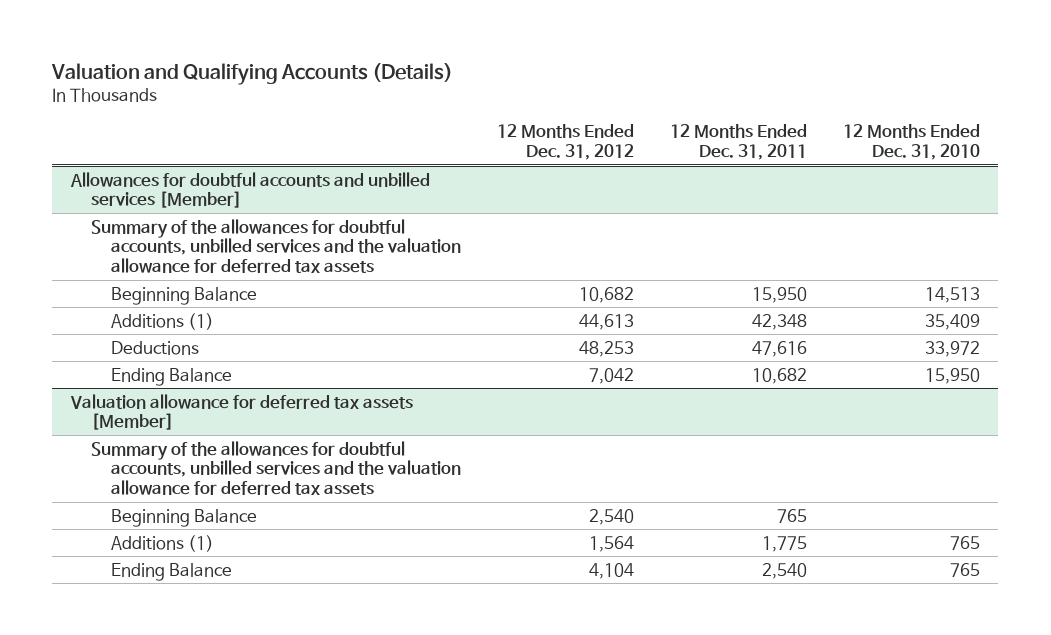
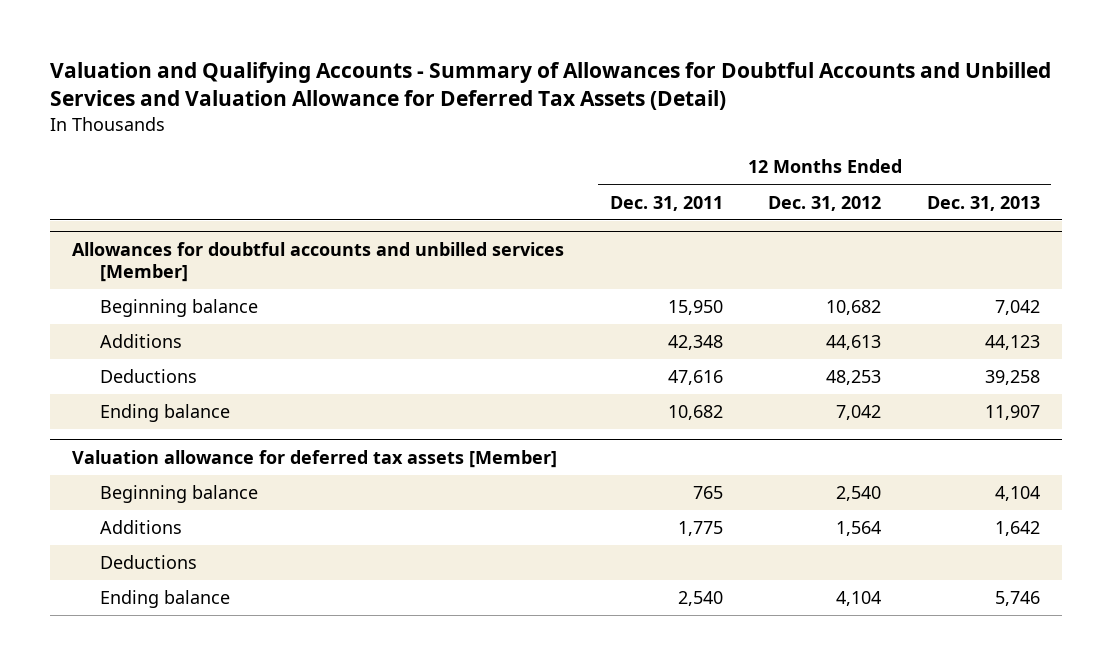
[51,62,454,85] Valuation and Qualifying Accounts (Details) -> [49,61,1051,111] Valuation and Qualifying Accounts - Summary of Allowances for Doubtful Accounts and Unbilled Services and Valuation Allowance for Deferred Tax Assets (Detail)
[843,124,981,161] 12 Months Ended Dec. 31, 2010 -> none
none -> [926,195,1040,211] Dec. 31, 2013
[90,218,461,274] Summary of the allowances for doubtful accounts, unbilled services and the valuation allowance for deferred tax assets -> none
[110,286,257,305] Beginning Balance -> [99,299,258,318] Beginning balance
[110,312,214,330] Additions (1) -> [99,334,182,349] Additions
[110,367,232,386] Ending Balance -> [99,404,230,423] Ending balance
[90,440,461,496] Summary of the allowances for doubtful accounts, unbilled services and the valuation allowance for deferred tax assets -> none
[110,508,257,527] Beginning Balance -> [99,485,258,504] Beginning balance
[110,534,214,552] Additions (1) -> [99,520,182,535] Additions
none -> [99,555,197,570] Deductions
[110,562,232,581] Ending Balance -> [99,590,230,609] Ending balance

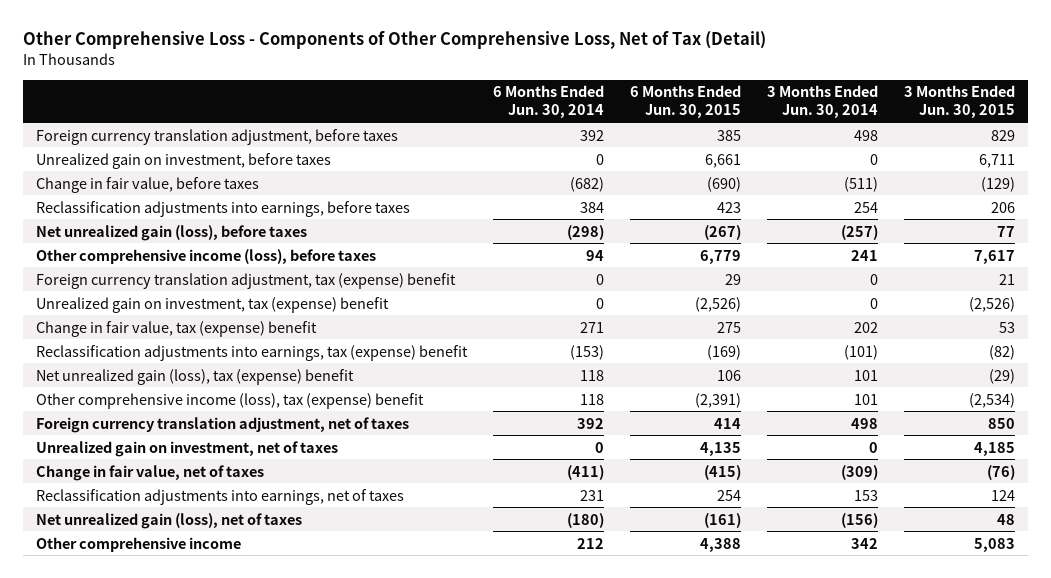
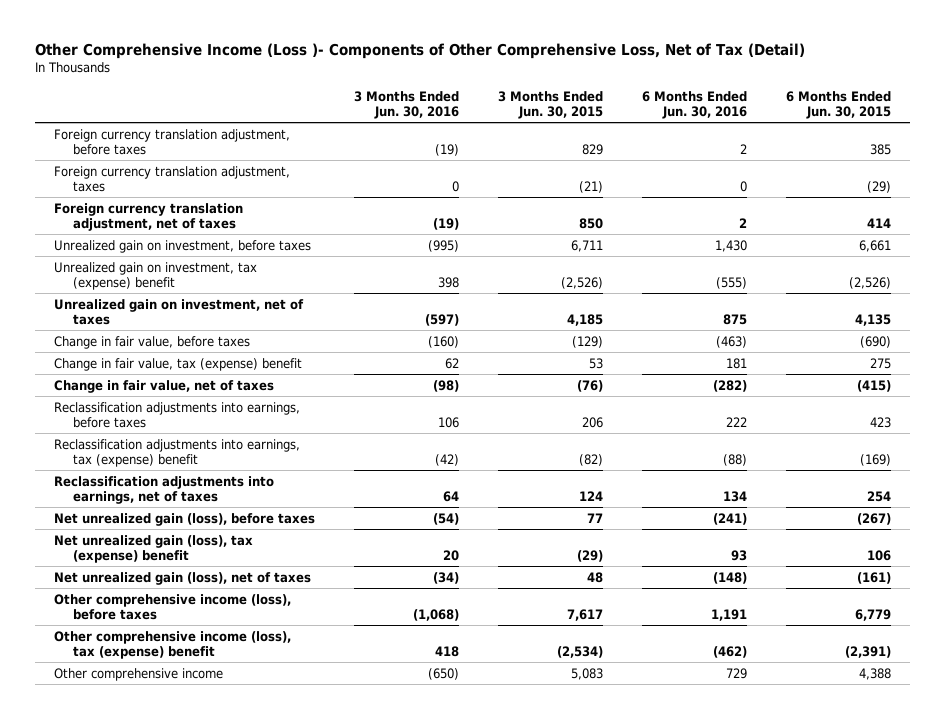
[22,31,766,50] Other Comprehensive Loss - Components of Other Comprehensive Loss, Net of Tax (Detail) -> [34,42,805,59] Other Comprehensive Income (Loss )- Components of Other Comprehensive Loss, Net of Tax (Detail)
[493,85,605,119] 6 Months Ended Jun. 30, 2014 -> none
[767,85,879,119] 3 Months Ended Jun. 30, 2014 -> none
none -> [353,91,459,120] 3 Months Ended Jun. 30, 2016
none -> [641,91,747,120] 6 Months Ended Jun. 30, 2016
none -> [53,165,290,192] Foreign currency translation adjustment, taxes
[35,416,409,433] Foreign currency translation adjustment, net of taxes -> [53,202,243,231] Foreign currency translation adjustment, net of taxes
[35,272,456,289] Foreign currency translation adjustment, tax (expense) benefit -> none
[35,176,259,193] Change in fair value, before taxes -> [53,335,250,349] Change in fair value, before taxes
[35,320,317,337] Change in fair value, tax (expense) benefit -> [53,357,302,371] Change in fair value, tax (expense) benefit
[35,200,410,217] Reclassification adjustments into earnings, before taxes -> [53,401,300,428] Reclassification adjustments into earnings, before taxes
[35,344,468,361] Reclassification adjustments into earnings, tax (expense) benefit -> [53,438,300,467] Reclassification adjustments into earnings, tax (expense) benefit
[35,224,307,241] Net unrealized gain (loss), before taxes -> [53,512,315,526] Net unrealized gain (loss), before taxes
[35,368,354,385] Net unrealized gain (loss), tax (expense) benefit -> [53,534,253,563] Net unrealized gain (loss), tax (expense) benefit
[35,248,376,264] Other comprehensive income (loss), before taxes -> [53,593,291,620] Other comprehensive income (loss), before taxes
[35,392,424,409] Other comprehensive income (loss), tax (expense) benefit -> [53,630,291,659] Other comprehensive income (loss), tax (expense) benefit

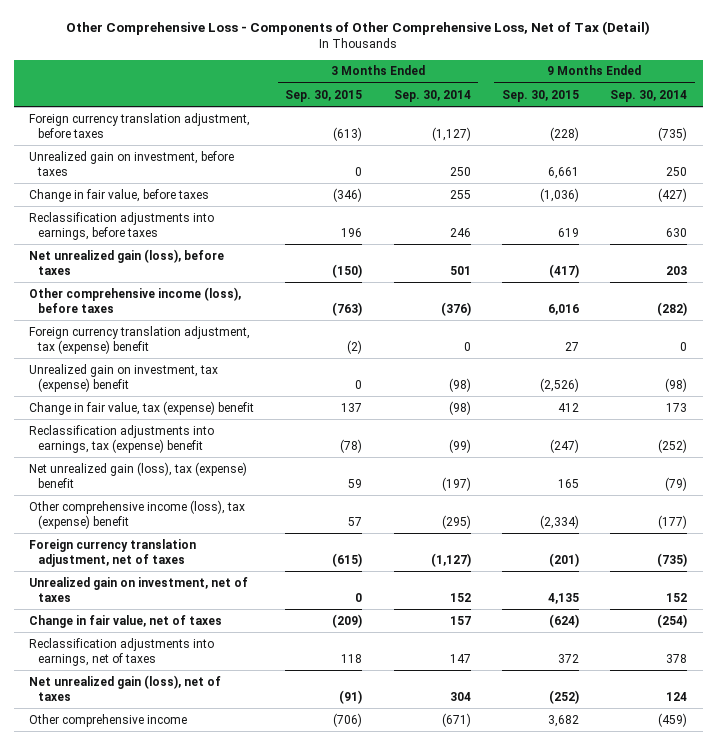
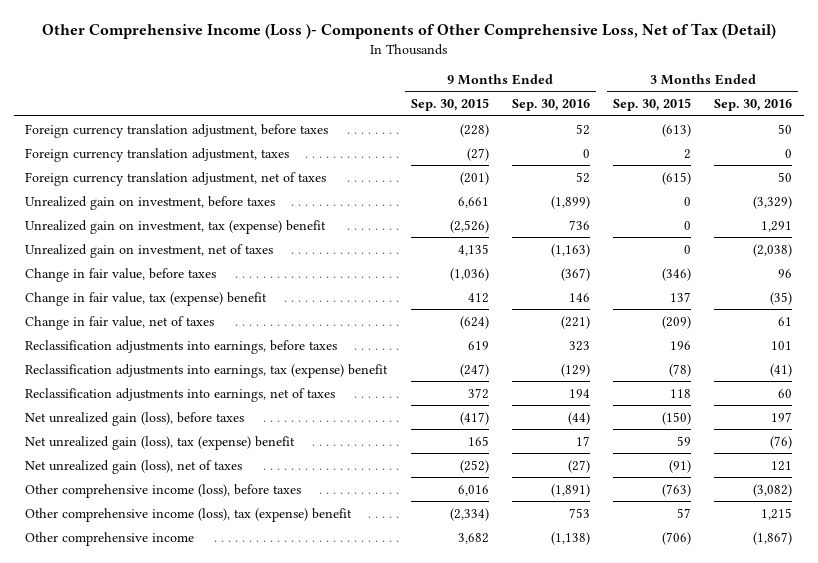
[66,20,651,35] Other Comprehensive Loss - Components of Other Comprehensive Loss, Net of Tax (Detail) -> [41,23,776,40] Other Comprehensive Income (Loss )- Components of Other Comprehensive Loss, Net of Tax (Detail)
[393,89,471,102] Sep. 30, 2014 -> none
[610,89,688,102] Sep. 30, 2014 -> none
none -> [511,99,590,112] Sep. 30, 2016
none -> [714,99,793,112] Sep. 30, 2016
none -> [25,147,290,162] Foreign currency translation adjustment, taxes
[29,538,197,567] Foreign currency translation adjustment, net of taxes -> [25,171,327,186] Foreign currency translation adjustment, net of taxes
[29,325,251,354] Foreign currency translation adjustment, tax (expense) benefit -> none
[29,188,210,202] Change in fair value, before taxes -> [25,267,217,282] Change in fair value, before taxes
[29,400,255,415] Change in fair value, tax (expense) benefit -> [25,291,268,306] Change in fair value, tax (expense) benefit
[29,211,215,240] Reclassification adjustments into earnings, before taxes -> [25,339,338,354] Reclassification adjustments into earnings, before taxes
[29,424,215,453] Reclassification adjustments into earnings, tax (expense) benefit -> [25,363,389,378] Reclassification adjustments into earnings, tax (expense) benefit
[29,248,225,275] Net unrealized gain (loss), before taxes -> [25,411,245,426] Net unrealized gain (loss), before taxes
[29,461,248,488] Net unrealized gain (loss), tax (expense) benefit -> [25,435,296,450] Net unrealized gain (loss), tax (expense) benefit
[29,286,242,313] Other comprehensive income (loss), before taxes -> [25,483,302,498] Other comprehensive income (loss), before taxes
[29,499,246,529] Other comprehensive income (loss), tax (expense) benefit -> [25,507,353,522] Other comprehensive income (loss), tax (expense) benefit

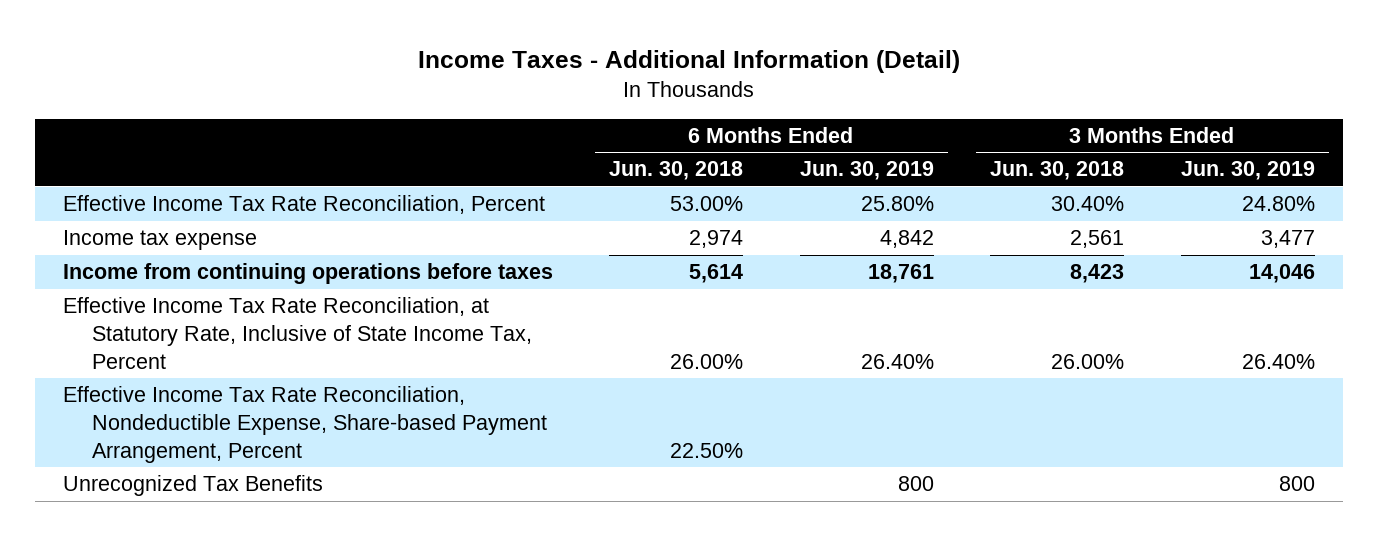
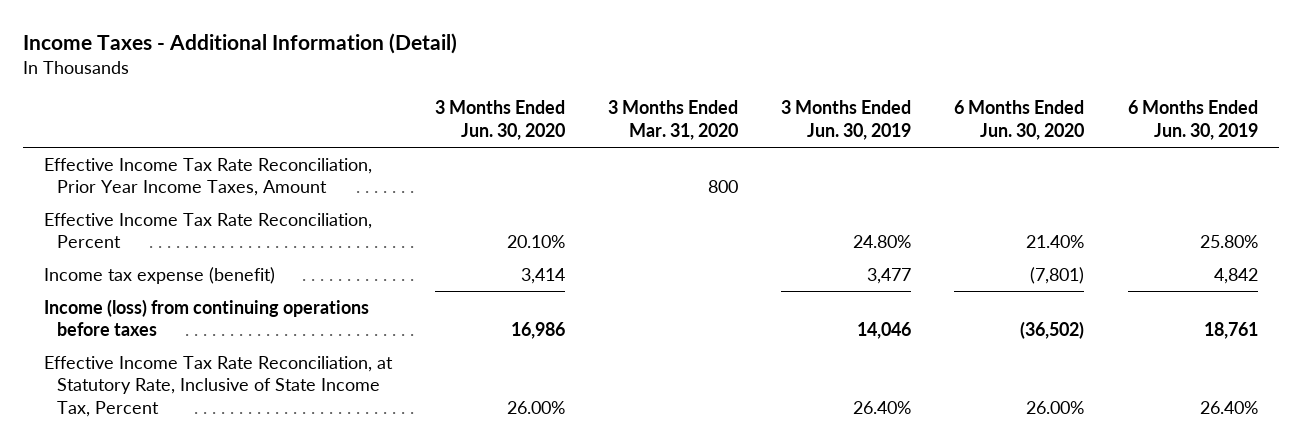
[609,161,744,181] Jun. 30, 2018 -> none
[990,161,1125,181] Jun. 30, 2018 -> none
none -> [435,100,566,140] 3 Months Ended Jun. 30, 2020
none -> [608,100,739,140] 3 Months Ended Mar. 31, 2020
none -> [954,100,1085,140] 6 Months Ended Jun. 30, 2020
none -> [44,157,373,197] Effective Income Tax Rate Reconciliation, Prior Year Income Taxes, Amount
[62,230,257,251] Income tax expense -> [44,266,276,284] Income tax expense (benefit)
[62,263,553,285] Income from continuing operations before taxes -> [44,298,370,337] Income (loss) from continuing operations before taxes
[62,386,547,463] Effective Income Tax Rate Reconciliation, Nondeductible Expense, Share-based Payment Arrangement, Percent -> none
[62,475,323,497] Unrecognized Tax Benefits -> none

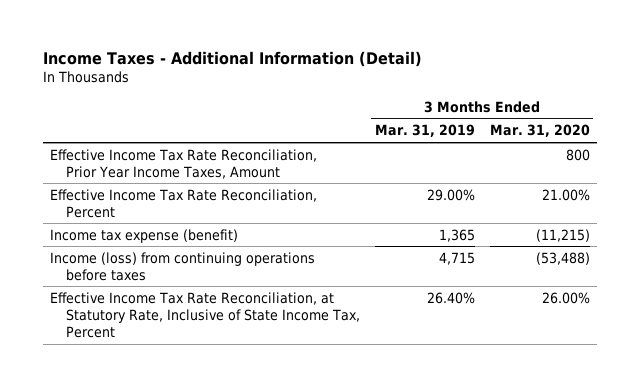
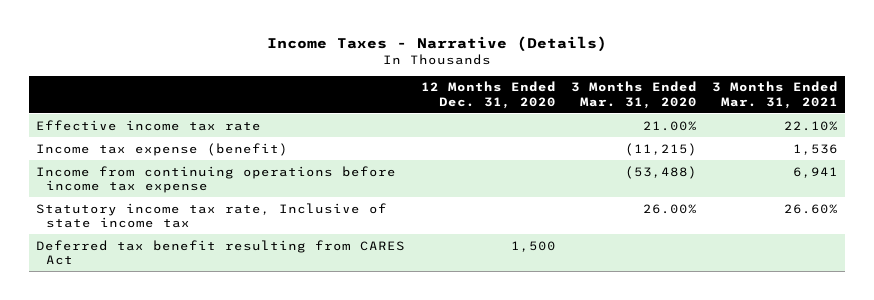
[42,50,422,67] Income Taxes - Additional Information (Detail) -> [267,35,608,52] Income Taxes - Narrative (Details)
[375,124,476,138] Mar. 31, 2019 -> none
none -> [420,81,556,109] 12 Months Ended Dec. 31, 2020
none -> [711,81,838,109] 3 Months Ended Mar. 31, 2021
[49,148,317,179] Effective Income Tax Rate Reconciliation, Prior Year Income Taxes, Amount -> none
[49,188,317,218] Effective Income Tax Rate Reconciliation, Percent -> [36,119,262,131] Effective income tax rate
[49,251,315,281] Income (loss) from continuing operations before taxes -> [36,165,397,193] Income from continuing operations before income tax expense
[49,291,361,338] Effective Income Tax Rate Reconciliation, at Statutory Rate, Inclusive of State Income Tax, Percent -> [36,202,388,228] Statutory income tax rate, Inclusive of state income tax
none -> [36,239,406,265] Deferred tax benefit resulting from CARES Act

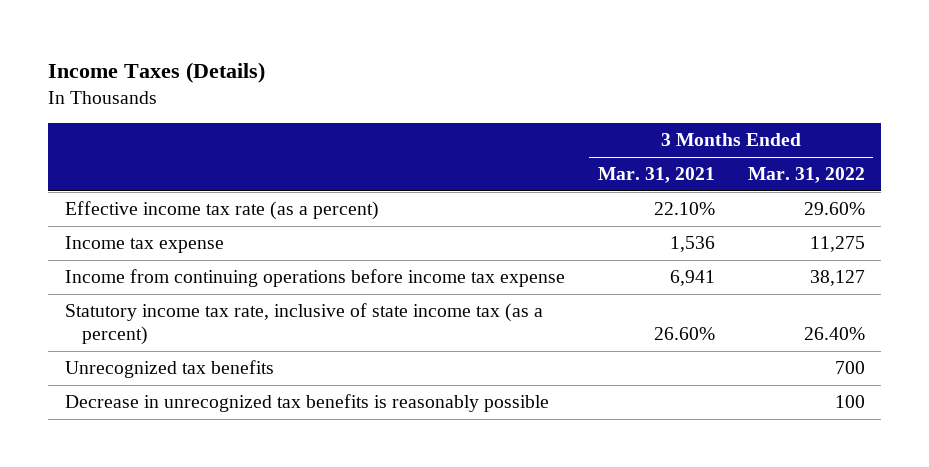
[267,35,608,52] Income Taxes - Narrative (Details) -> [48,61,266,83] Income Taxes (Details)
[420,81,556,109] 12 Months Ended Dec. 31, 2020 -> none
[570,81,697,109] 3 Months Ended Mar. 31, 2020 -> none
none -> [747,167,865,184] Mar. 31, 2022
[36,119,262,131] Effective income tax rate -> [64,201,379,221] Effective income tax rate (as a percent)
[36,142,289,156] Income tax expense (benefit) -> [64,236,224,254] Income tax expense
[36,239,406,265] Deferred tax benefit resulting from CARES Act -> none
[36,202,388,228] Statutory income tax rate, Inclusive of state income tax -> [64,303,543,345] Statutory income tax rate, inclusive of state income tax (as a percent)
none -> [64,360,274,379] Unrecognized tax benefits
none -> [64,394,549,413] Decrease in unrecognized tax benefits is reasonably possible

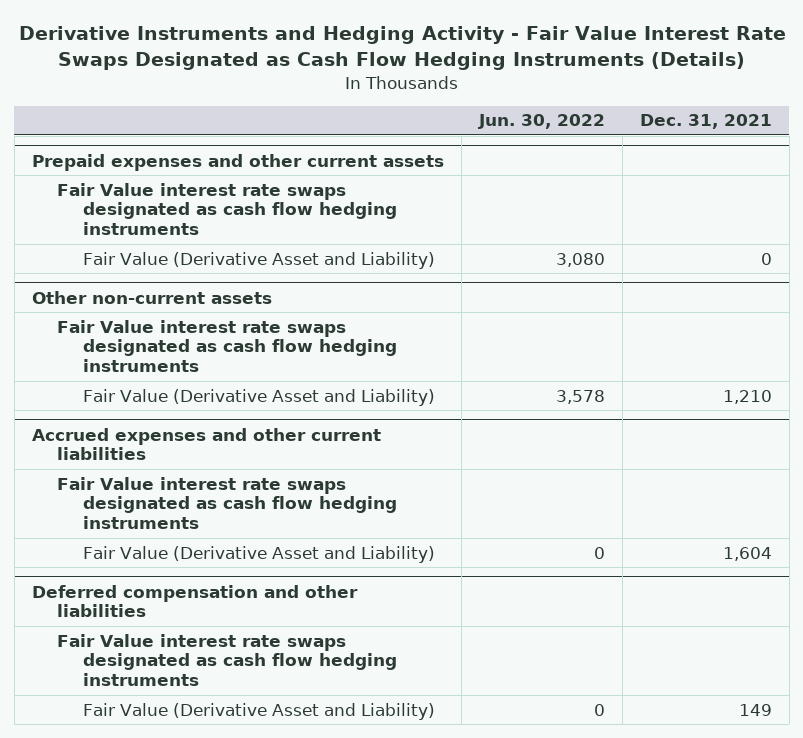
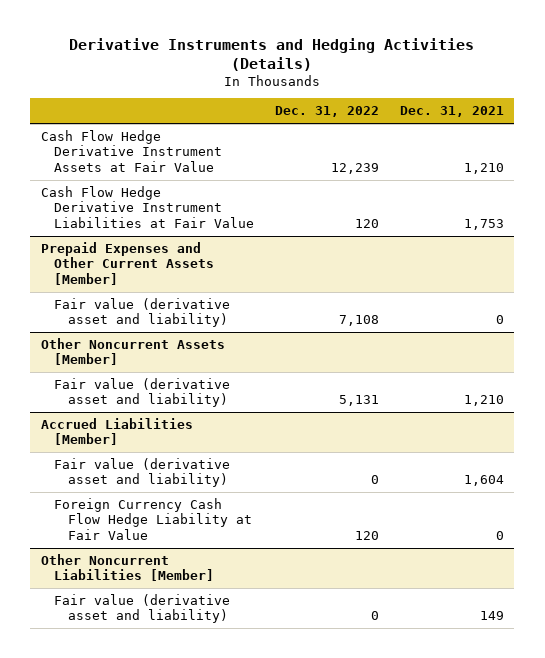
[18,26,786,71] Derivative Instruments and Hedging Activity - Fair Value Interest Rate Swaps Designated as Cash Flow Hedging Instruments (Details) -> [69,37,475,72] Derivative Instruments and Hedging Activities (Details)
[477,114,605,130] Jun. 30, 2022 -> none
none -> [275,106,380,118] Dec. 31, 2022
[57,182,397,236] Fair Value interest rate swaps designated as cash flow hedging instruments -> none
[57,319,397,373] Fair Value interest rate swaps designated as cash flow hedging instruments -> none
[57,476,397,530] Fair Value interest rate swaps designated as cash flow hedging instruments -> none
[57,633,397,687] Fair Value interest rate swaps designated as cash flow hedging instruments -> none
none -> [40,130,223,172] Cash Flow Hedge Derivative Instrument Assets at Fair Value
none -> [40,186,255,228] Cash Flow Hedge Derivative Instrument Liabilities at Fair Value
[31,153,444,171] Prepaid expenses and other current assets -> [40,242,215,285] Prepaid Expenses and Other Current Assets [Member]
[82,251,435,269] Fair Value (Derivative Asset and Liability) -> [54,298,231,328] Fair value (derivative asset and liability)
[31,290,272,304] Other non-current assets -> [40,338,225,366] Other Noncurrent Assets [Member]
[82,388,435,406] Fair Value (Derivative Asset and Liability) -> [54,378,231,408] Fair value (derivative asset and liability)
[31,427,381,461] Accrued expenses and other current liabilities -> [40,418,193,446] Accrued Liabilities [Member]
[82,545,435,563] Fair Value (Derivative Asset and Liability) -> [54,458,231,488] Fair value (derivative asset and liability)
none -> [54,498,253,540] Foreign Currency Cash Flow Hedge Liability at Fair Value
[31,584,358,618] Deferred compensation and other liabilities -> [40,554,215,582] Other Noncurrent Liabilities [Member]
[82,702,435,720] Fair Value (Derivative Asset and Liability) -> [54,594,231,624] Fair value (derivative asset and liability)

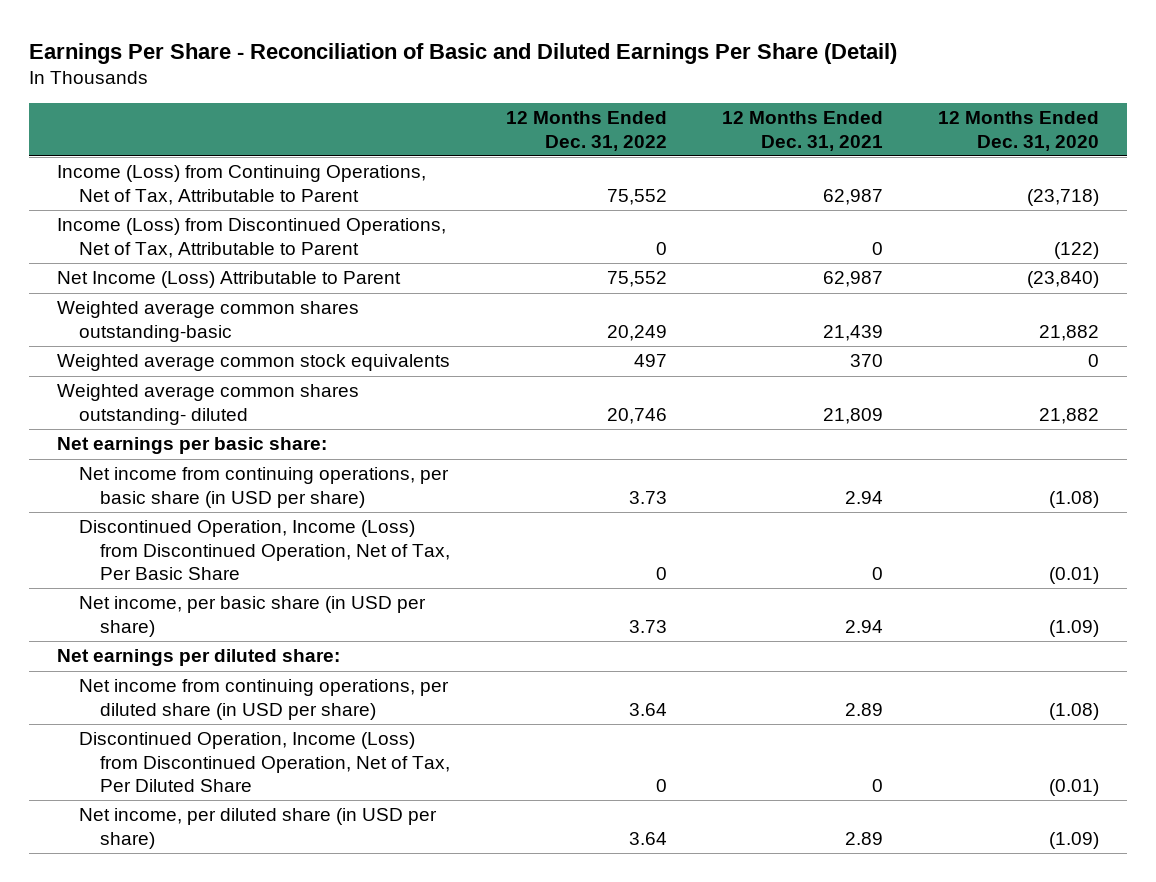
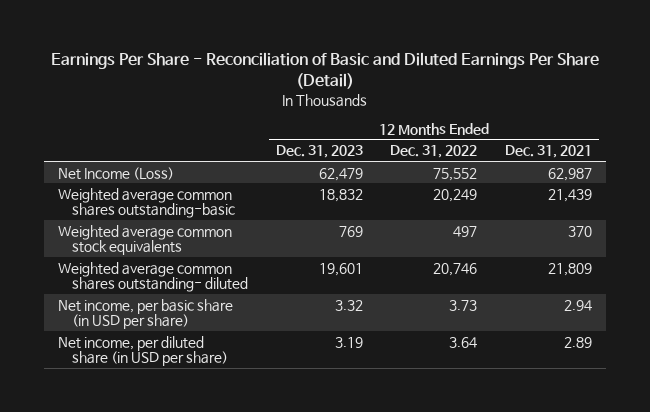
[938,111,1100,151] 12 Months Ended Dec. 31, 2020 -> none
none -> [275,145,363,159] Dec. 31, 2023
[56,165,426,205] Income (Loss) from Continuing Operations, Net of Tax, Attributable to Parent -> none
[56,218,446,258] Income (Loss) from Discontinued Operations, Net of Tax, Attributable to Parent -> none
[56,271,401,289] Net Income (Loss) Attributable to Parent -> [57,166,174,180] Net Income (Loss)
[56,437,327,455] Net earnings per basic share: -> none
[78,467,449,508] Net income from continuing operations, per basic share (in USD per share) -> none
[78,520,451,580] Discontinued Operation, Income (Loss) from Discontinued Operation, Net of Tax, Per Basic Share -> none
[56,649,340,667] Net earnings per diluted share: -> none
[78,679,449,720] Net income from continuing operations, per diluted share (in USD per share) -> none
[78,732,451,792] Discontinued Operation, Income (Loss) from Discontinued Operation, Net of Tax, Per Diluted Share -> none

